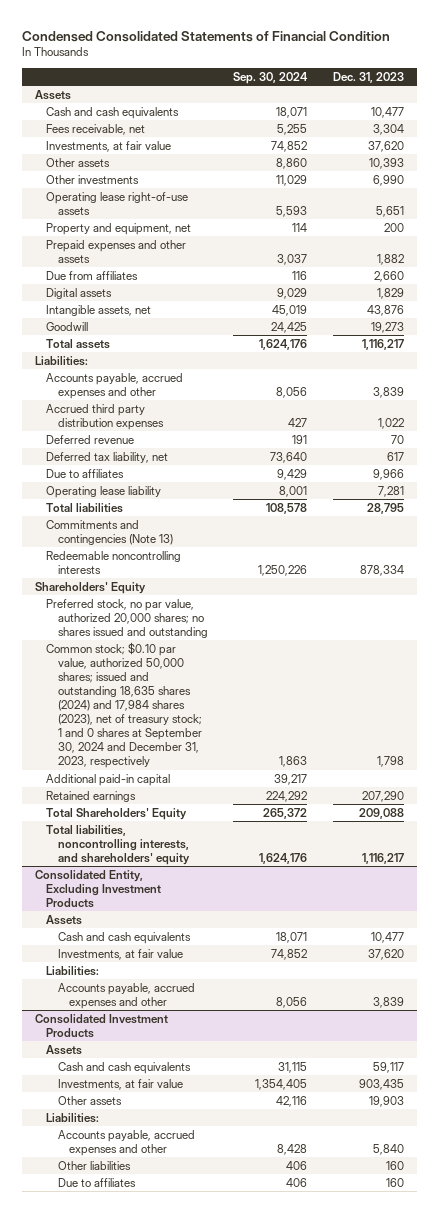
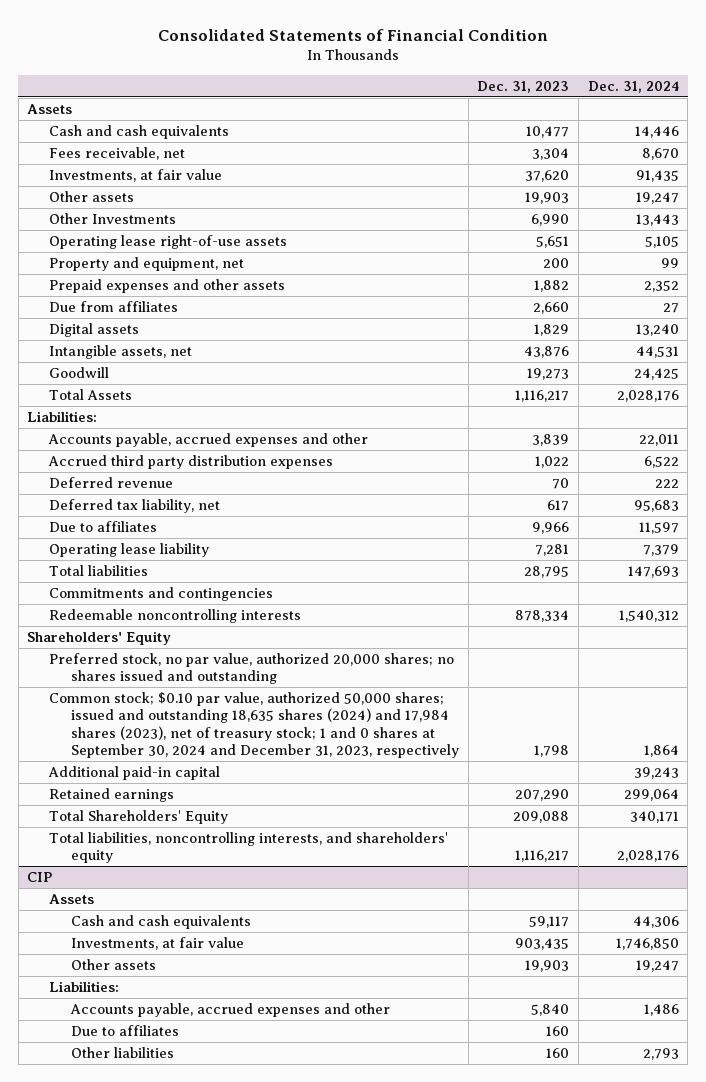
[22,30,391,42] Condensed Consolidated Statements of Financial Condition -> [157,28,548,41] Consolidated Statements of Financial Condition
[233,71,309,84] Sep. 30, 2024 -> none
none -> [587,80,679,93] Dec. 31, 2024
[368,157,404,169] 10,393 -> [525,192,570,205] 19,903
[46,174,140,184] Other investments -> [49,213,177,225] Other Investments
[46,338,111,349] Total assets -> [49,389,133,401] Total Assets
[46,519,173,545] Commitments and contingencies (Note 13) -> [49,587,274,602] Commitments and contingencies
[35,869,162,909] Consolidated Entity, Excluding Investment Products -> none
[46,914,83,925] Assets -> none
[57,931,191,944] Cash and cash equivalents -> none
[57,948,183,960] Investments, at fair value -> none
[46,965,100,976] Liabilities: -> none
[57,982,195,1009] Accounts payable, accrued expenses and other -> none
[35,1013,169,1038] Consolidated Investment Products -> none
none -> [27,872,53,883] CIP
[57,1160,131,1170] Other liabilities -> none
none -> [70,1047,174,1059] Other liabilities

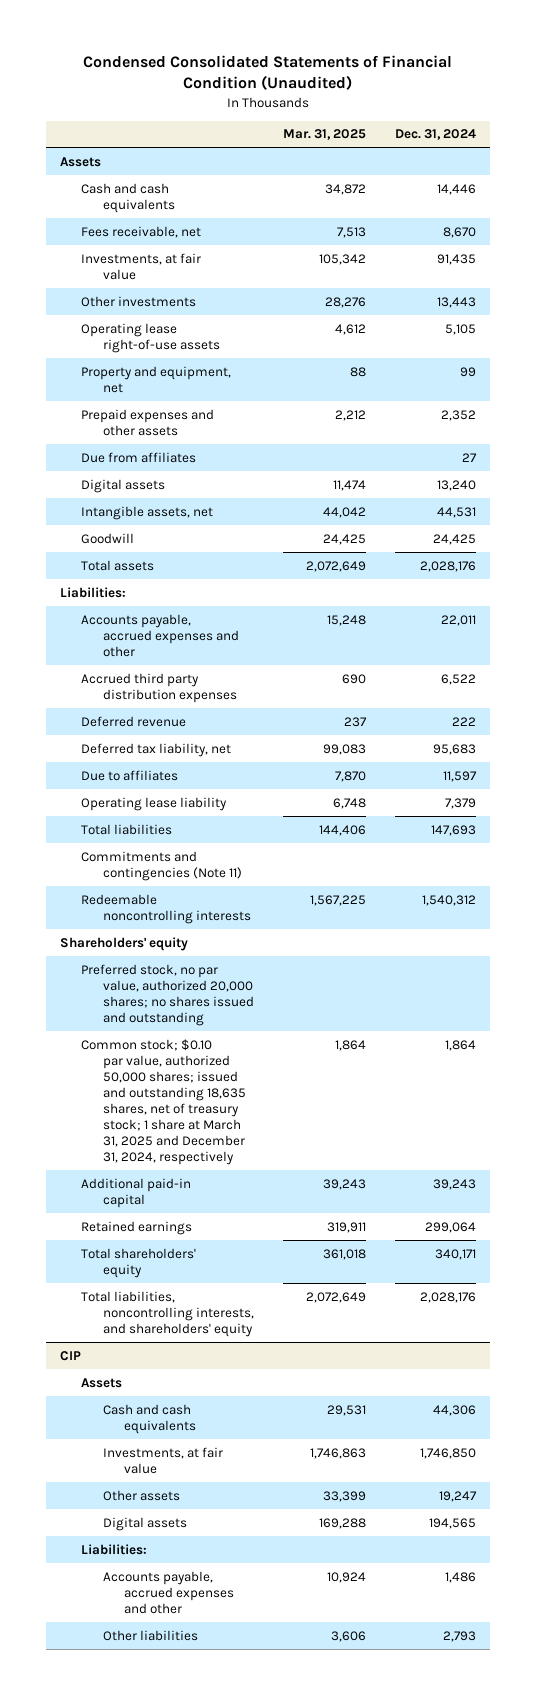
[157,28,548,41] Consolidated Statements of Financial Condition -> [82,54,452,91] Condensed Consolidated Statements of Financial Condition (Unaudited)
[477,80,570,93] Dec. 31, 2023 -> none
none -> [282,129,366,141] Mar. 31, 2025
[49,191,135,203] Other assets -> none
[49,213,177,225] Other Investments -> [81,295,197,307] Other investments
[49,389,133,401] Total Assets -> [81,559,155,571] Total assets
[49,587,274,602] Commitments and contingencies -> [81,850,242,881] Commitments and contingencies (Note 11)
[27,631,172,646] Shareholders' Equity -> [60,936,189,951] Shareholders' equity
[49,692,459,758] Common stock; $0.10 par value, authorized 50,000 shares; issued and outstanding 18,635 shares (2024) and 17,984 shares (2023), net of treasury stock; 1 and 0 shares at September 30, 2024 and December 31, 2023, respectively -> [81,1038,246,1165] Common stock; $0.10 par value, authorized 50,000 shares; issued and outstanding 18,635 shares, net of treasury stock; 1 share at March 31, 2025 and December 31, 2024, respectively
[49,810,229,825] Total Shareholders' Equity -> [81,1247,197,1278] Total shareholders' equity
none -> [102,1516,187,1531] Digital assets
[70,1025,179,1037] Due to affiliates -> none

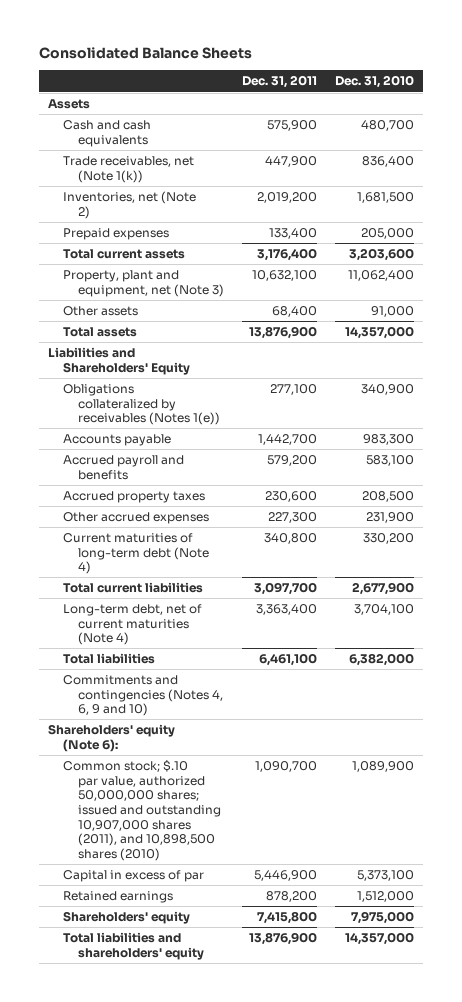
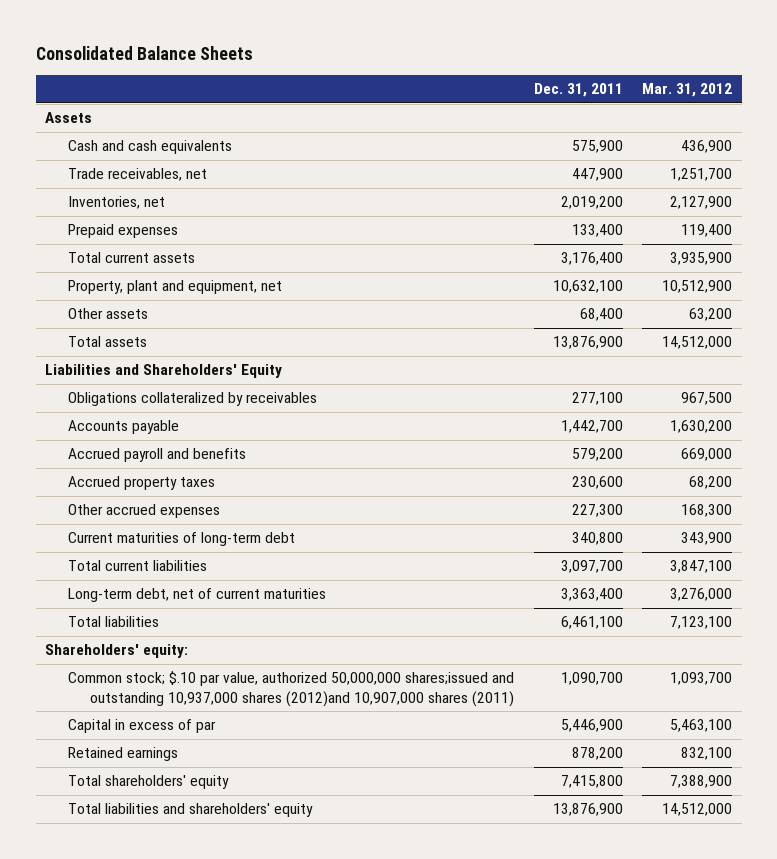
[334,75,414,89] Dec. 31, 2010 -> none
none -> [641,83,732,98] Mar. 31, 2012
[63,155,195,183] Trade receivables, net (Note 1(k)) -> [67,168,207,182] Trade receivables, net
[63,190,197,219] Inventories, net (Note 2) -> [67,196,165,210] Inventories, net
[63,269,225,297] Property, plant and equipment, net (Note 3) -> [67,280,282,295] Property, plant and equipment, net
[63,383,221,426] Obligations collateralized by receivables (Notes 1(e)) -> [67,392,317,407] Obligations collateralized by receivables
[63,532,210,575] Current maturities of long-term debt (Note 4) -> [67,532,295,547] Current maturities of long-term debt
[63,603,203,646] Long-term debt, net of current maturities (Note 4) -> [67,588,326,603] Long-term debt, net of current maturities
[63,674,224,717] Commitments and contingencies (Notes 4, 6, 9 and 10) -> none
[48,723,176,752] Shareholders' equity (Note 6): -> [45,644,189,659] Shareholders' equity:
[63,759,222,861] Common stock; $.10 par value, authorized 50,000,000 shares; issued and outstanding 10,907,000 shares (2011), and 10,898,500 shares (2010) -> [67,671,515,707] Common stock; $.10 par value, authorized 50,000,000 shares;issued and outstanding 10,937,000 shares (2012)and 10,907,000 shares (2011)
[63,910,191,924] Shareholders' equity -> [67,775,229,790] Total shareholders' equity

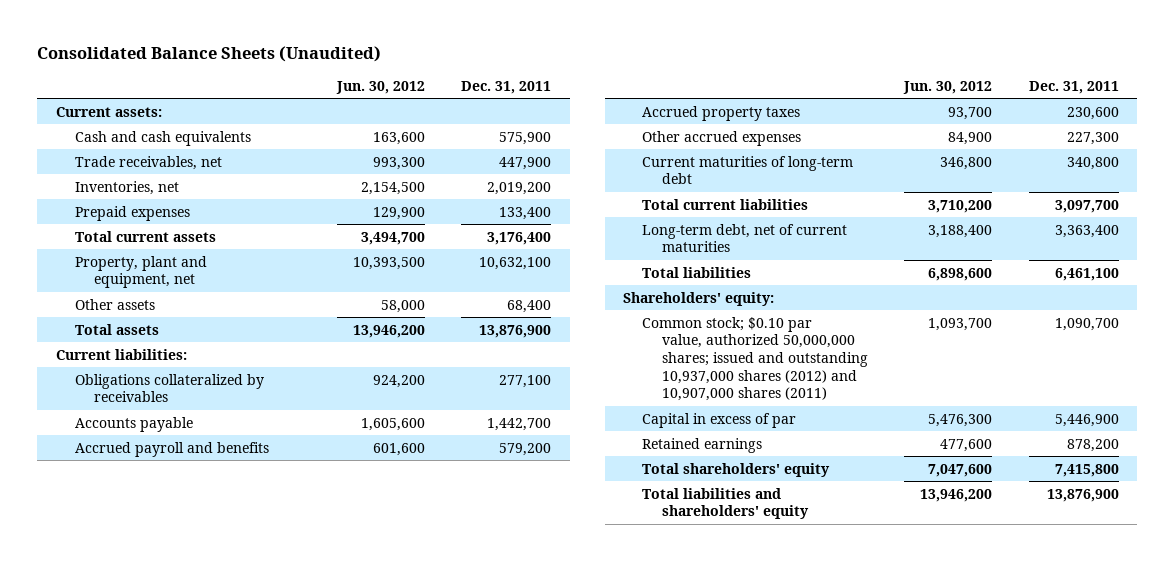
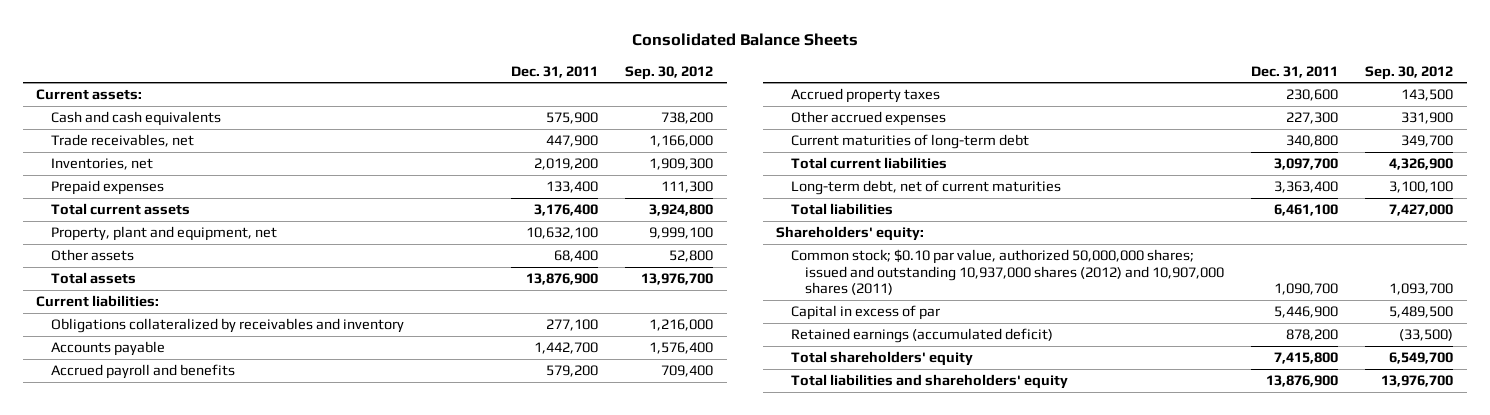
[37,46,382,63] Consolidated Balance Sheets (Unaudited) -> [631,33,858,47] Consolidated Balance Sheets
[335,81,425,95] Jun. 30, 2012 -> none
none -> [625,65,714,80] Sep. 30, 2012
[75,373,265,403] Obligations collateralized by receivables -> [50,318,404,334] Obligations collateralized by receivables and inventory
[642,437,763,453] Retained earnings -> [790,328,1053,344] Retained earnings (accumulated deficit)

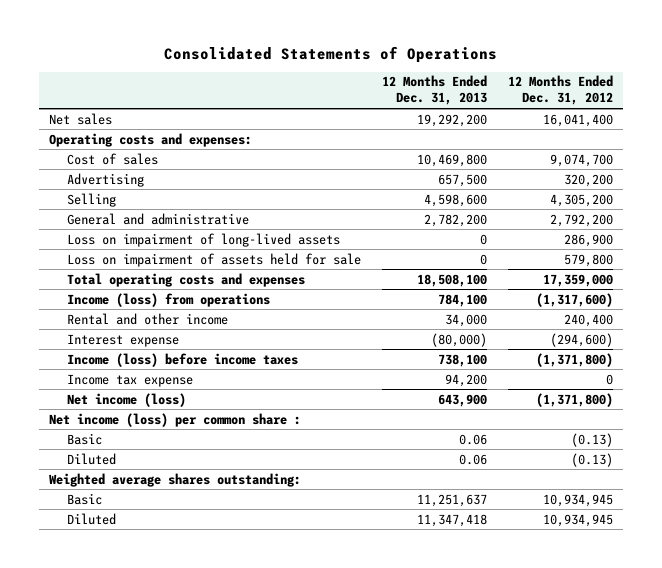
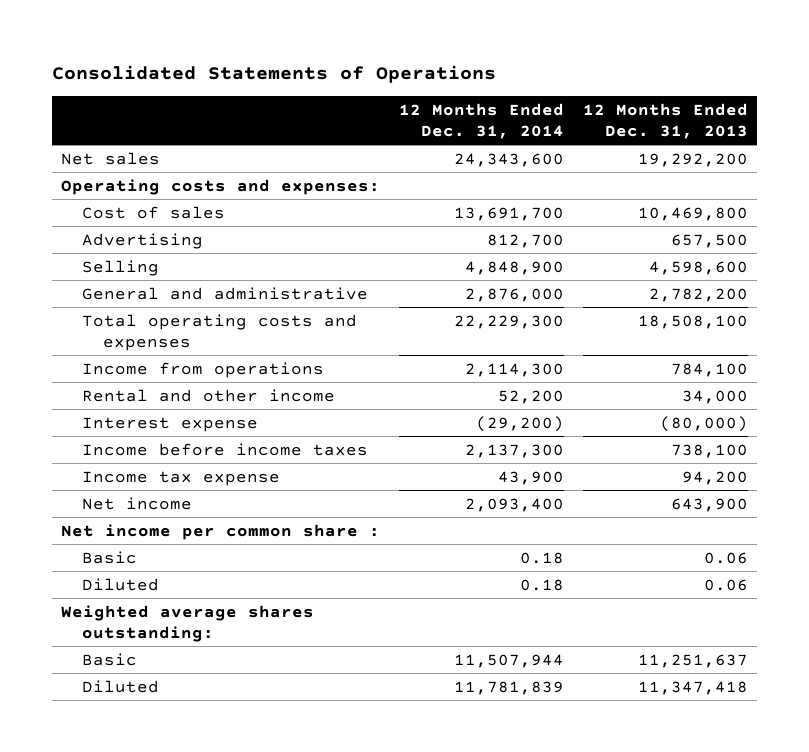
[507,75,613,106] 12 Months Ended Dec. 31, 2012 -> none
none -> [399,102,565,140] 12 Months Ended Dec. 31, 2014
[67,232,341,247] Loss on impairment of long-lived assets -> none
[67,252,362,267] Loss on impairment of assets held for sale -> none
[67,292,271,307] Income (loss) from operations -> [81,361,324,378] Income from operations
[67,352,299,367] Income (loss) before income taxes -> [81,442,368,456] Income before income taxes
[67,392,187,407] Net income (loss) -> [81,496,192,510] Net income
[49,412,302,427] Net income (loss) per common share : -> [61,523,381,540] Net income per common share :

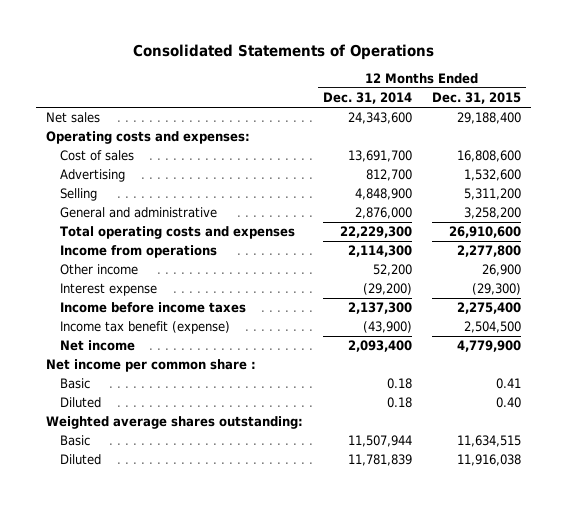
[582,102,748,140] 12 Months Ended Dec. 31, 2013 -> none
none -> [432,92,522,105] Dec. 31, 2015
[81,388,335,402] Rental and other income -> [59,264,138,276] Other income
[81,470,280,486] Income tax expense -> [59,321,230,335] Income tax benefit (expense)
[498,470,565,485] 43,900 -> [363,321,413,334] (43,900)

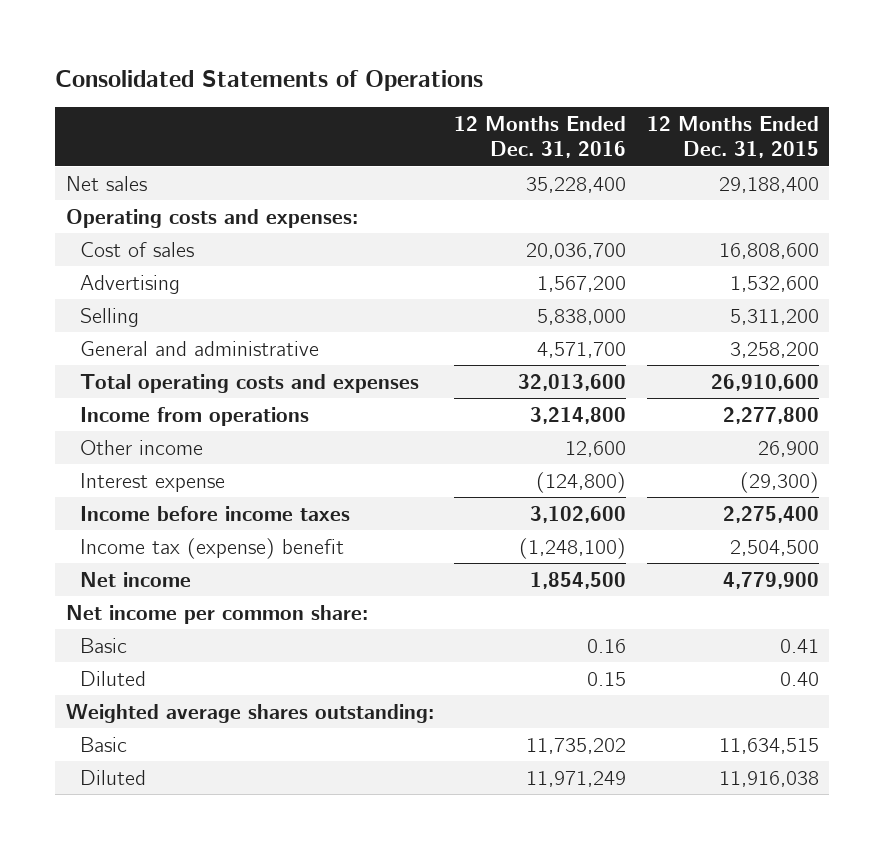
[323,92,413,105] Dec. 31, 2014 -> none
none -> [454,115,627,159] 12 Months Ended Dec. 31, 2016
[59,321,230,335] Income tax benefit (expense) -> [80,537,345,559] Income tax (expense) benefit
[46,359,257,373] Net income per common share : -> [65,604,368,624] Net income per common share:

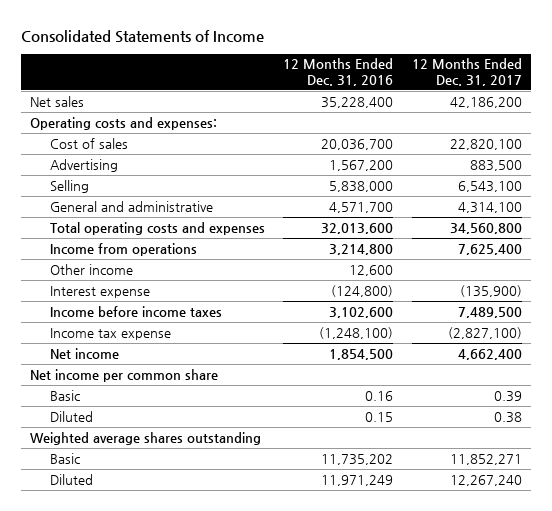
[55,69,484,91] Consolidated Statements of Operations -> [20,29,264,43] Consolidated Statements of Income
[647,115,820,159] 12 Months Ended Dec. 31, 2015 -> none
none -> [411,58,522,86] 12 Months Ended Dec. 31, 2017
[80,537,345,559] Income tax (expense) benefit -> [49,327,171,340] Income tax expense
[65,604,368,624] Net income per common share: -> [30,368,219,382] Net income per common share
[65,703,434,723] Weighted average shares outstanding: -> [30,431,262,445] Weighted average shares outstanding

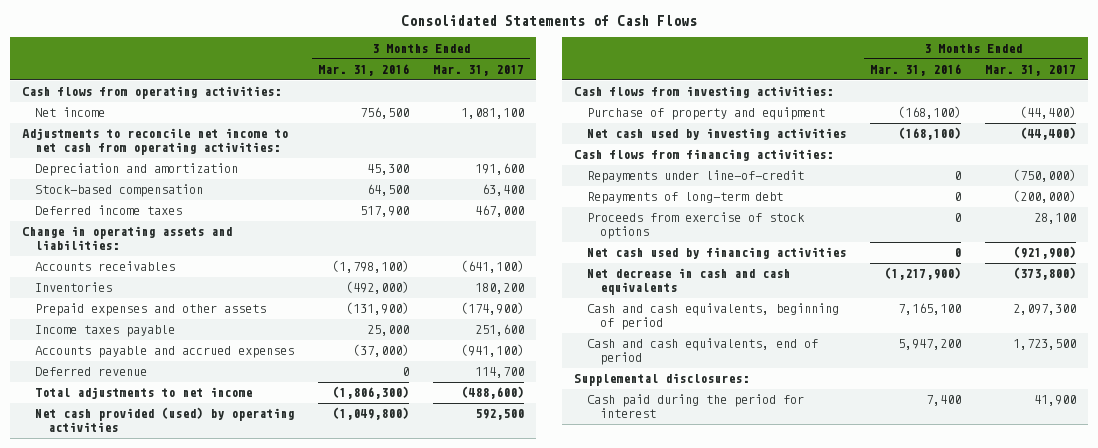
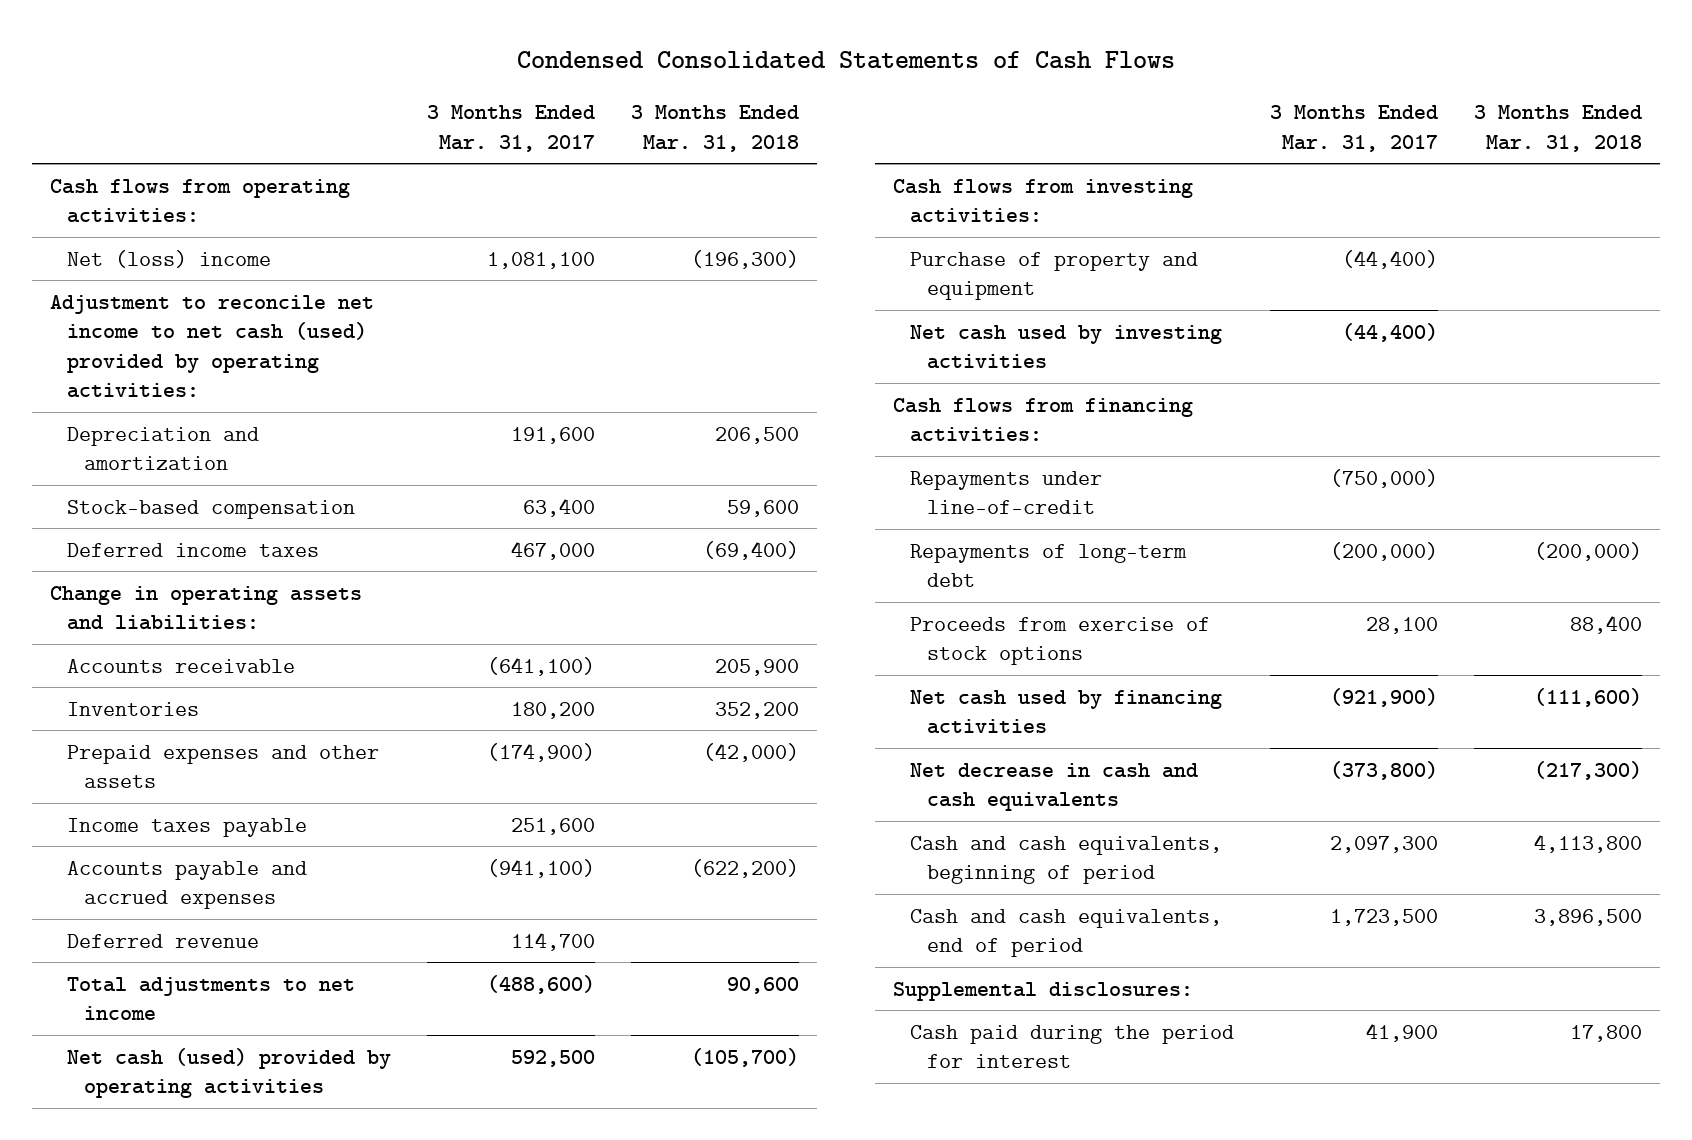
[401,15,698,27] Consolidated Statements of Cash Flows -> [517,50,1176,69] Condensed Consolidated Statements of Cash Flows
[317,63,409,76] Mar. 31, 2016 -> none
none -> [631,105,800,152] 3 Months Ended Mar. 31, 2018
[35,107,106,118] Net income -> [67,249,272,268] Net (loss) income
[22,128,289,156] Adjustments to reconcile net income to net cash from operating activities: -> [50,294,375,399] Adjustment to reconcile net income to net cash (used) provided by operating activities:
[35,261,176,272] Accounts receivables -> [67,658,296,673] Accounts receivable
[35,407,295,433] Net cash provided (used) by operating activities -> [67,1047,392,1099] Net cash (used) provided by operating activities

